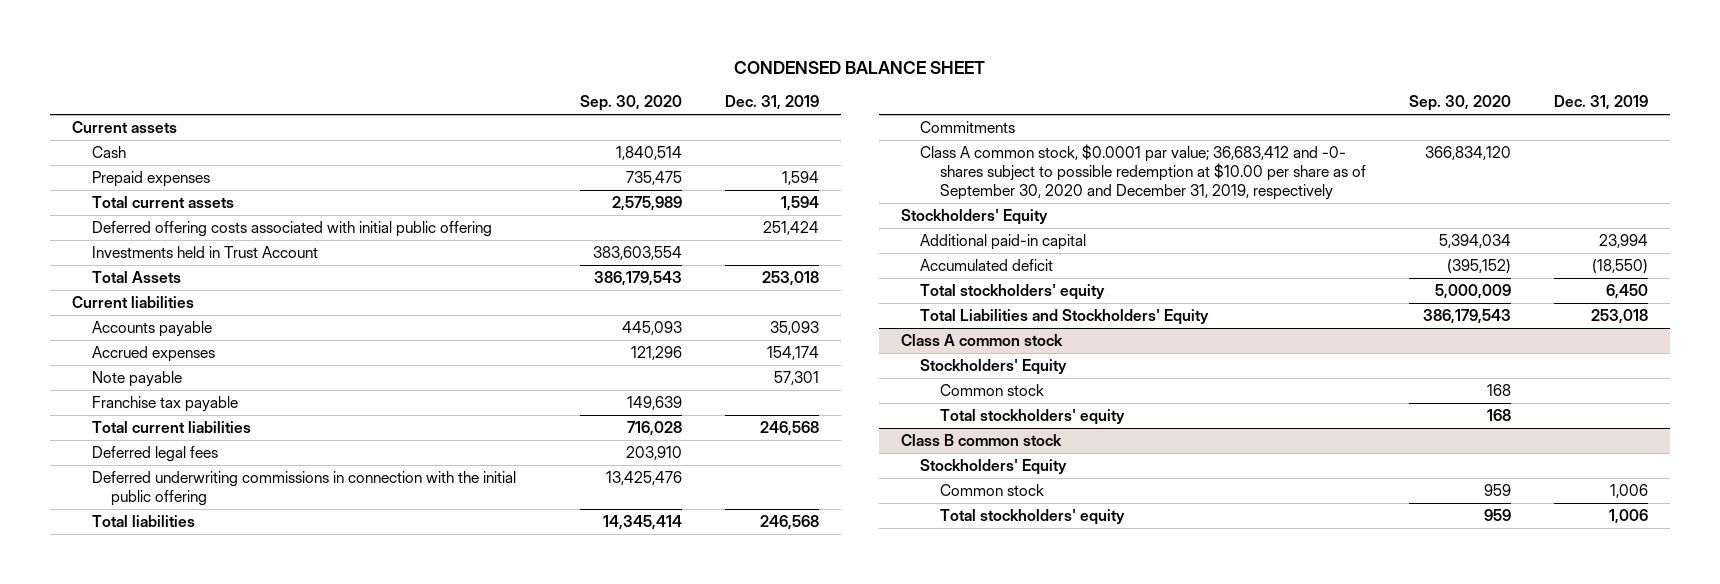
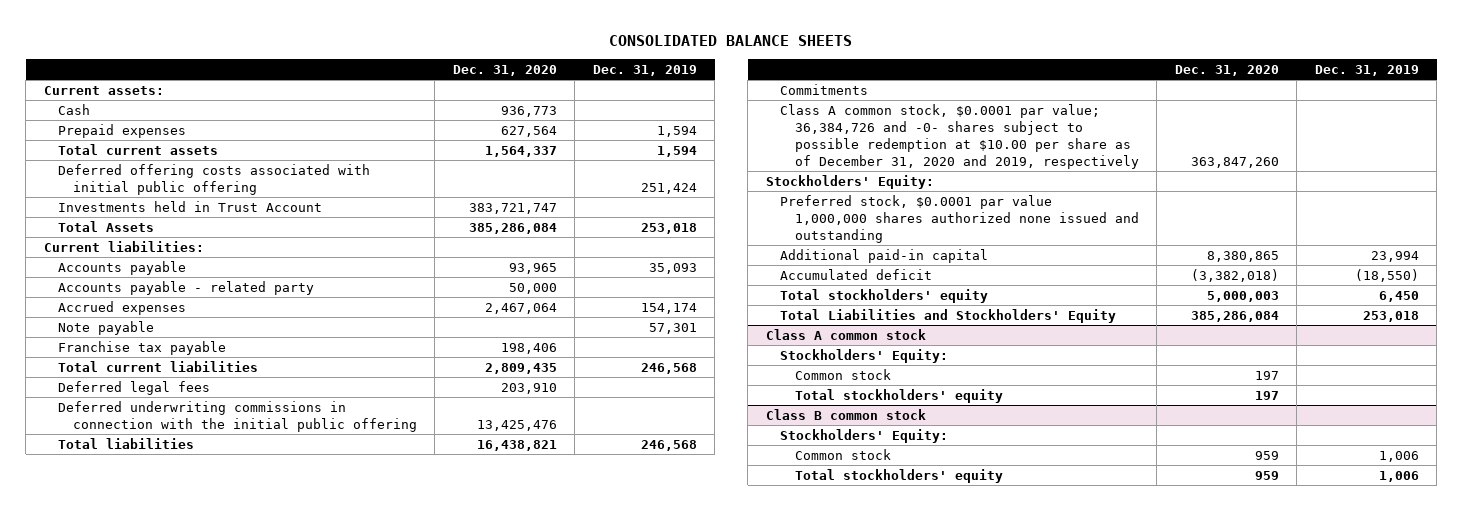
[734,61,986,75] CONDENSED BALANCE SHEET -> [609,34,853,46] CONSOLIDATED BALANCE SHEETS
[580,95,683,112] Sep. 30, 2020 -> none
none -> [452,64,557,76] Dec. 31, 2020
[72,120,178,133] Current assets -> [43,85,164,95] Current assets:
[72,295,195,308] Current liabilities -> [43,240,204,252] Current liabilities:
none -> [58,280,315,295] Accounts payable - related party
[920,143,1366,201] Class A common stock, $0.0001 par value; 36,683,412 and -0- shares subject to possible redemption at $10.00 per share as of September 30, 2020 and December 31, 2019, respectively -> [780,103,1139,169] Class A common stock, $0.0001 par value; 36,384,726 and -0- shares subject to possible redemption at $10.00 per share as of December 31, 2020 and 2019, respectively
[900,208,1048,225] Stockholders' Equity -> [765,174,934,189] Stockholders' Equity:
none -> [780,194,1139,243] Preferred stock, $0.0001 par value 1,000,000 shares authorized none issued and outstanding
[920,358,1068,375] Stockholders' Equity -> [780,348,949,363] Stockholders' Equity:
[920,458,1068,475] Stockholders' Equity -> [780,428,949,443] Stockholders' Equity:

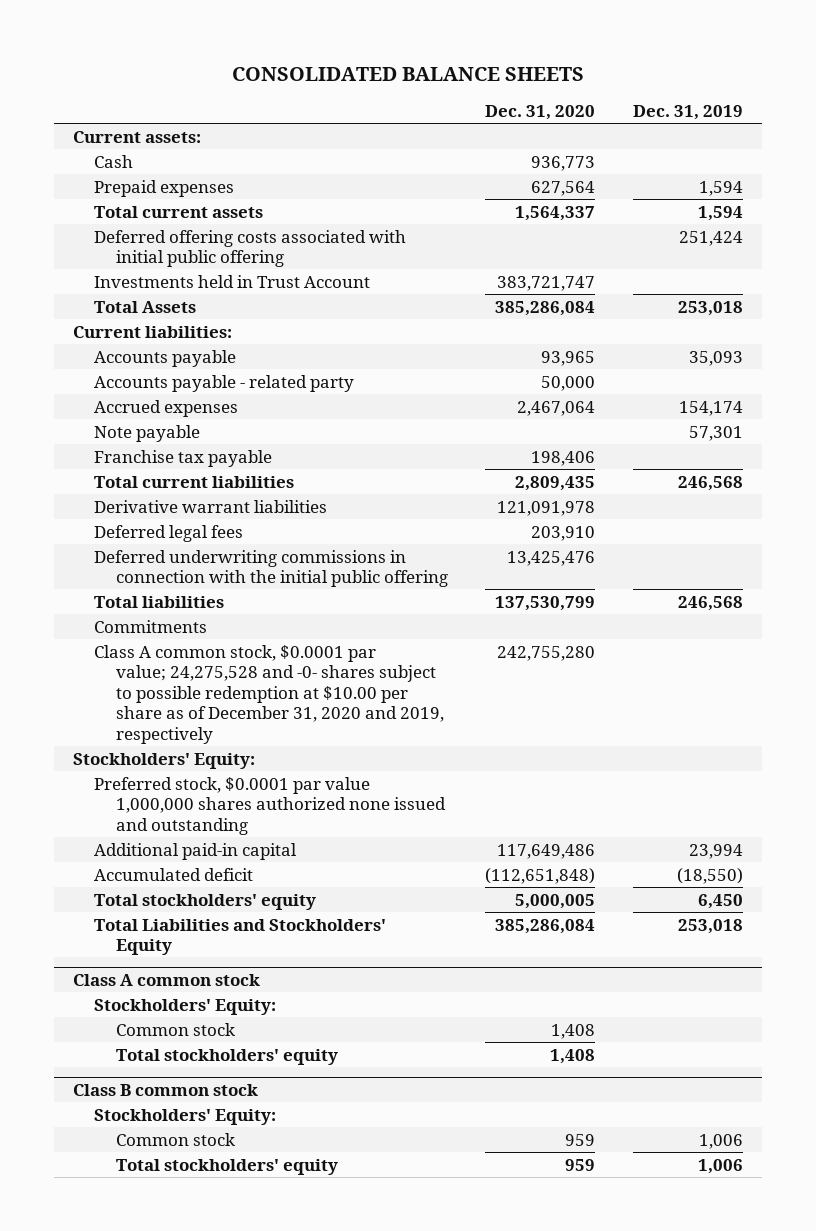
none -> [94,499,328,513] Derivative warrant liabilities
[476,439,557,451] 16,438,821 -> [495,595,596,611] 137,530,799
[780,103,1139,169] Class A common stock, $0.0001 par value; 36,384,726 and -0- shares subject to possible redemption at $10.00 per share as of December 31, 2020 and 2019, respectively -> [94,644,444,744] Class A common stock, $0.0001 par value; 24,275,528 and -0- shares subject to possible redemption at $10.00 per share as of December 31, 2020 and 2019, respectively
[1190,156,1279,168] 363,847,260 -> [497,645,596,661] 242,755,280
[1206,250,1279,262] 8,380,865 -> [497,843,596,859] 117,649,486
[1190,268,1279,282] (3,382,018) -> [485,867,596,884] (112,651,848)
[1206,290,1279,302] 5,000,003 -> [515,893,596,909] 5,000,005
[1254,370,1279,380] 197 -> [551,1023,596,1039] 1,408
[1254,390,1279,400] 197 -> [550,1048,596,1064] 1,408

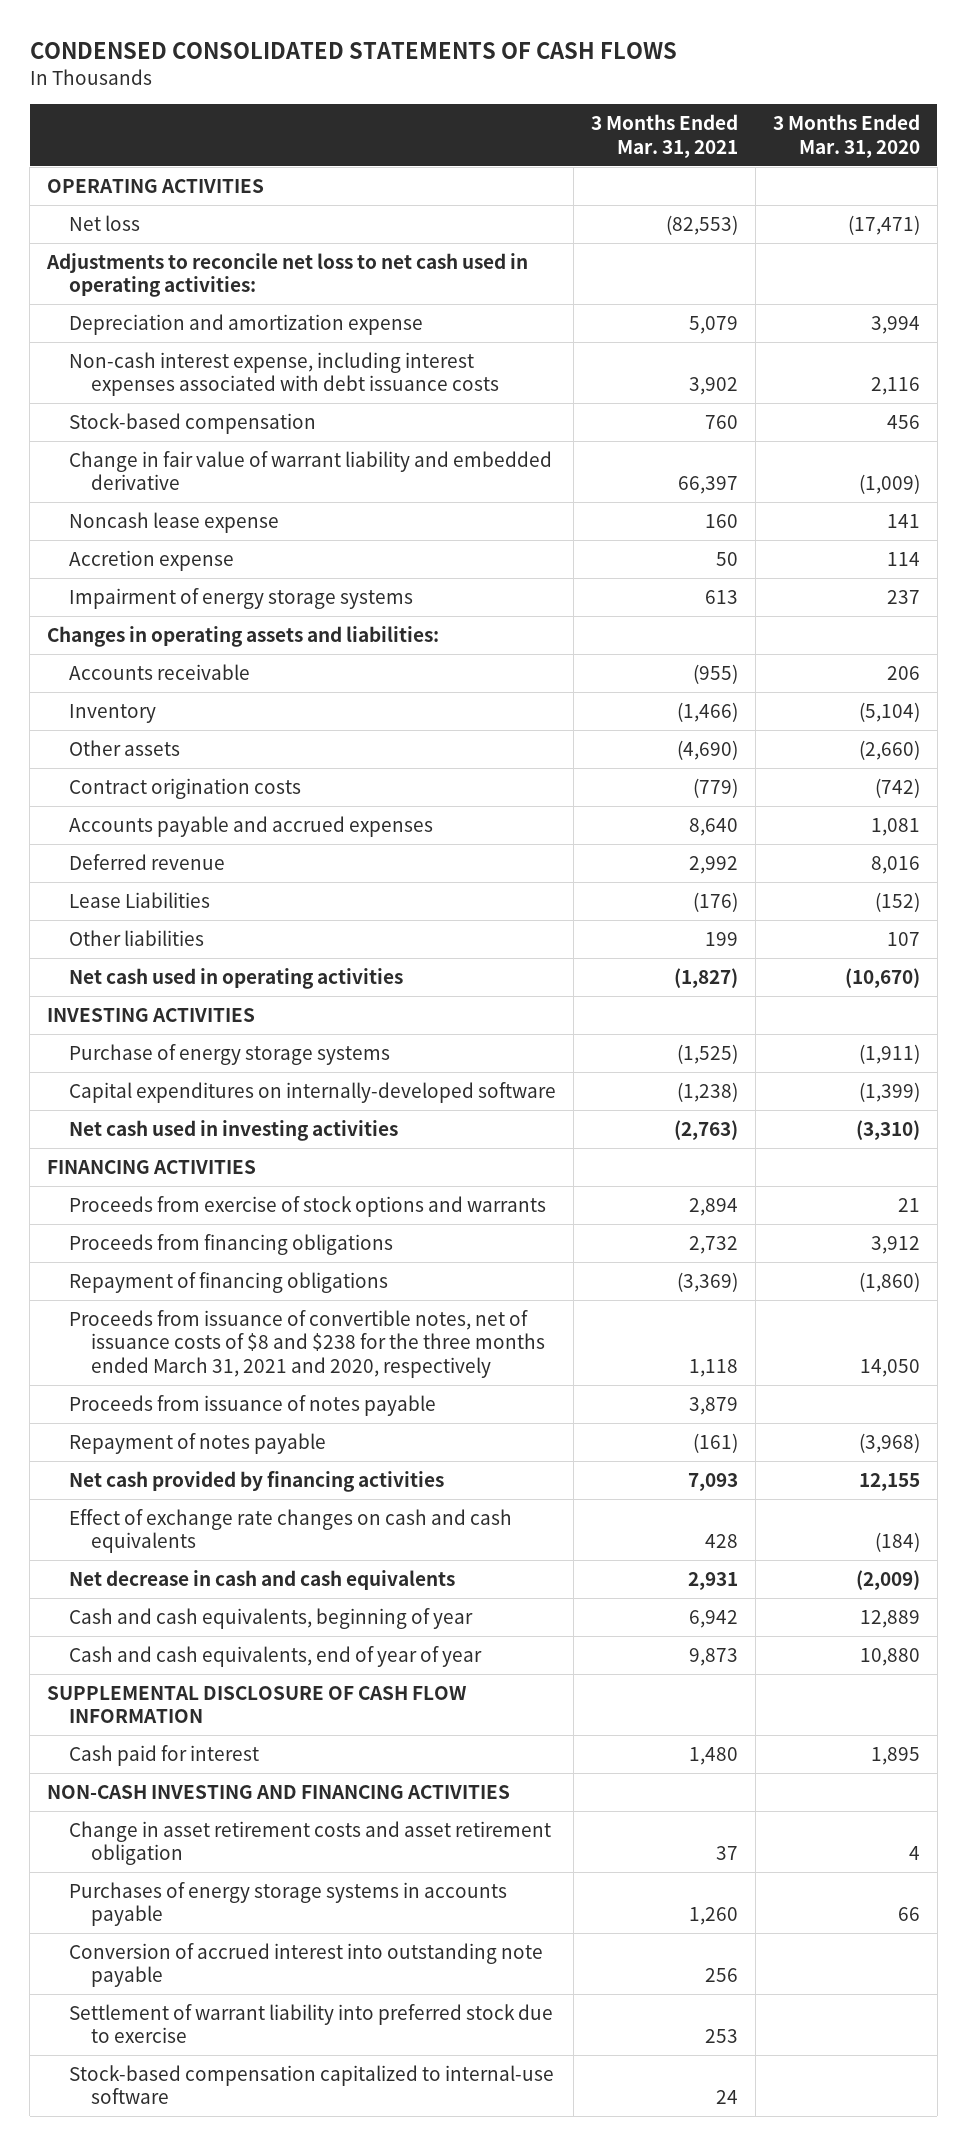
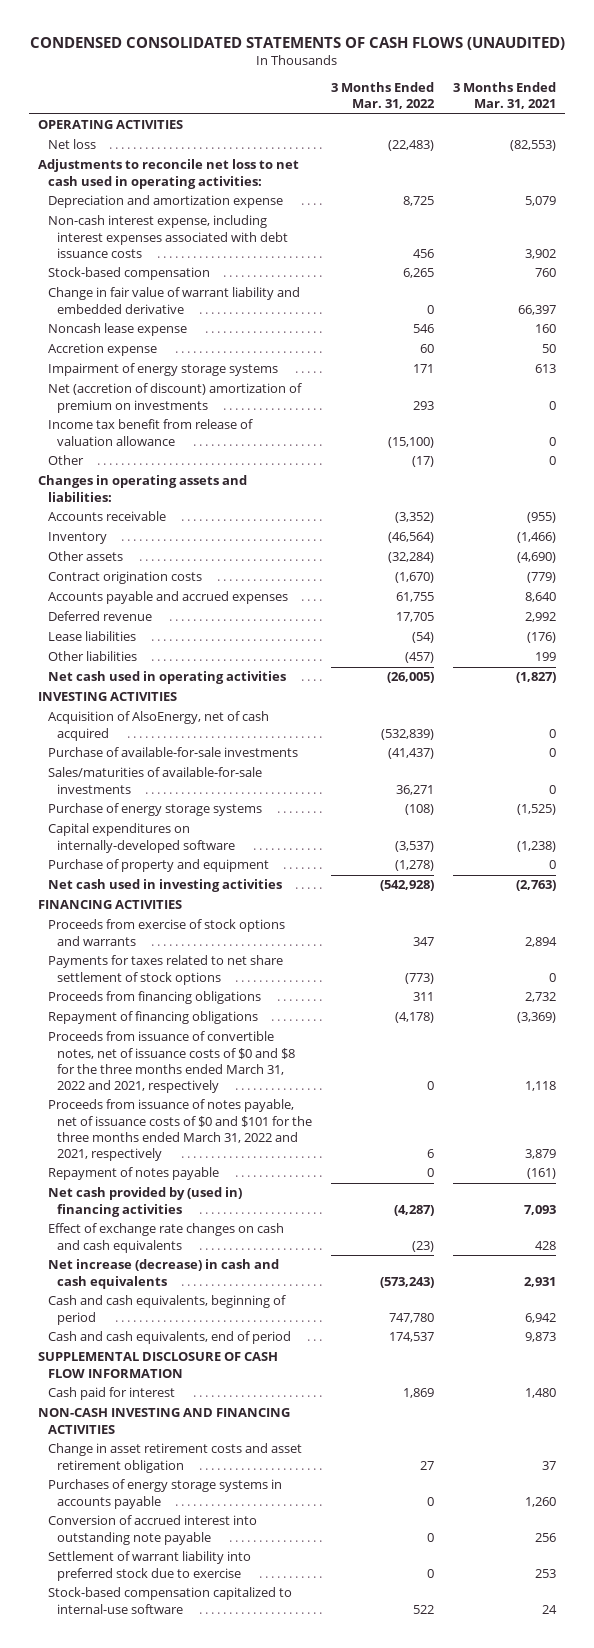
[29,42,677,60] CONDENSED CONSOLIDATED STATEMENTS OF CASH FLOWS -> [30,37,566,51] CONDENSED CONSOLIDATED STATEMENTS OF CASH FLOWS (UNAUDITED)
[772,114,920,158] 3 Months Ended Mar. 31, 2020 -> none
none -> [331,82,436,110] 3 Months Ended Mar. 31, 2022
none -> [47,383,302,413] Net (accretion of discount) amortization of premium on investments
none -> [47,419,253,446] Income tax benefit from release of valuation allowance
none -> [47,455,84,466] Other
[68,891,210,908] Lease Liabilities -> [47,631,136,642] Lease liabilities
none -> [47,711,269,741] Acquisition of AlsoEnergy, net of cash acquired
none -> [47,747,298,758] Purchase of available-for-sale investments
none -> [47,767,262,794] Sales/maturities of available-for-sale investments
none -> [47,859,269,873] Purchase of property and equipment
none -> [47,955,283,985] Payments for taxes related to net share settlement of stock options
[68,1309,545,1378] Proceeds from issuance of convertible notes, net of issuance costs of $8 and $238 for the three months ended March 31, 2021 and 2020, respectively -> [47,1031,296,1093] Proceeds from issuance of convertible notes, net of issuance costs of $0 and $8 for the three months ended March 31, 2022 and 2021, respectively
[68,1394,436,1416] Proceeds from issuance of notes payable -> [47,1099,313,1161] Proceeds from issuance of notes payable, net of issuance costs of $0 and $101 for the three months ended March 31, 2022 and 2021, respectively
[68,1470,444,1492] Net cash provided by financing activities -> [47,1187,242,1217] Net cash provided by (used in) financing activities
[68,1569,455,1590] Net decrease in cash and cash equivalents -> [47,1259,279,1289] Net increase (decrease) in cash and cash equivalents
[68,1607,473,1629] Cash and cash equivalents, beginning of year -> [47,1295,286,1325] Cash and cash equivalents, beginning of period
[68,1645,482,1667] Cash and cash equivalents, end of year of year -> [47,1331,291,1345] Cash and cash equivalents, end of period

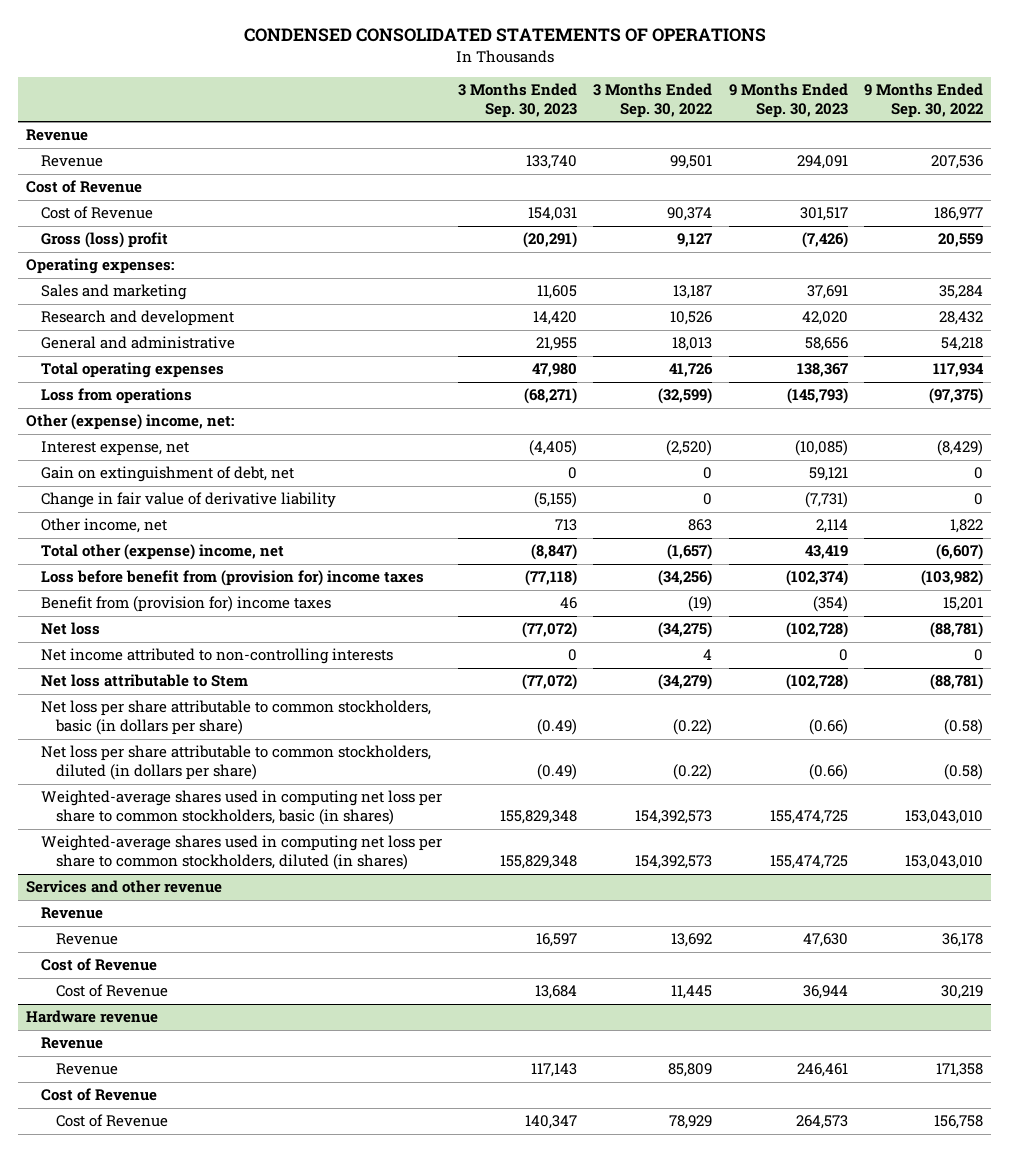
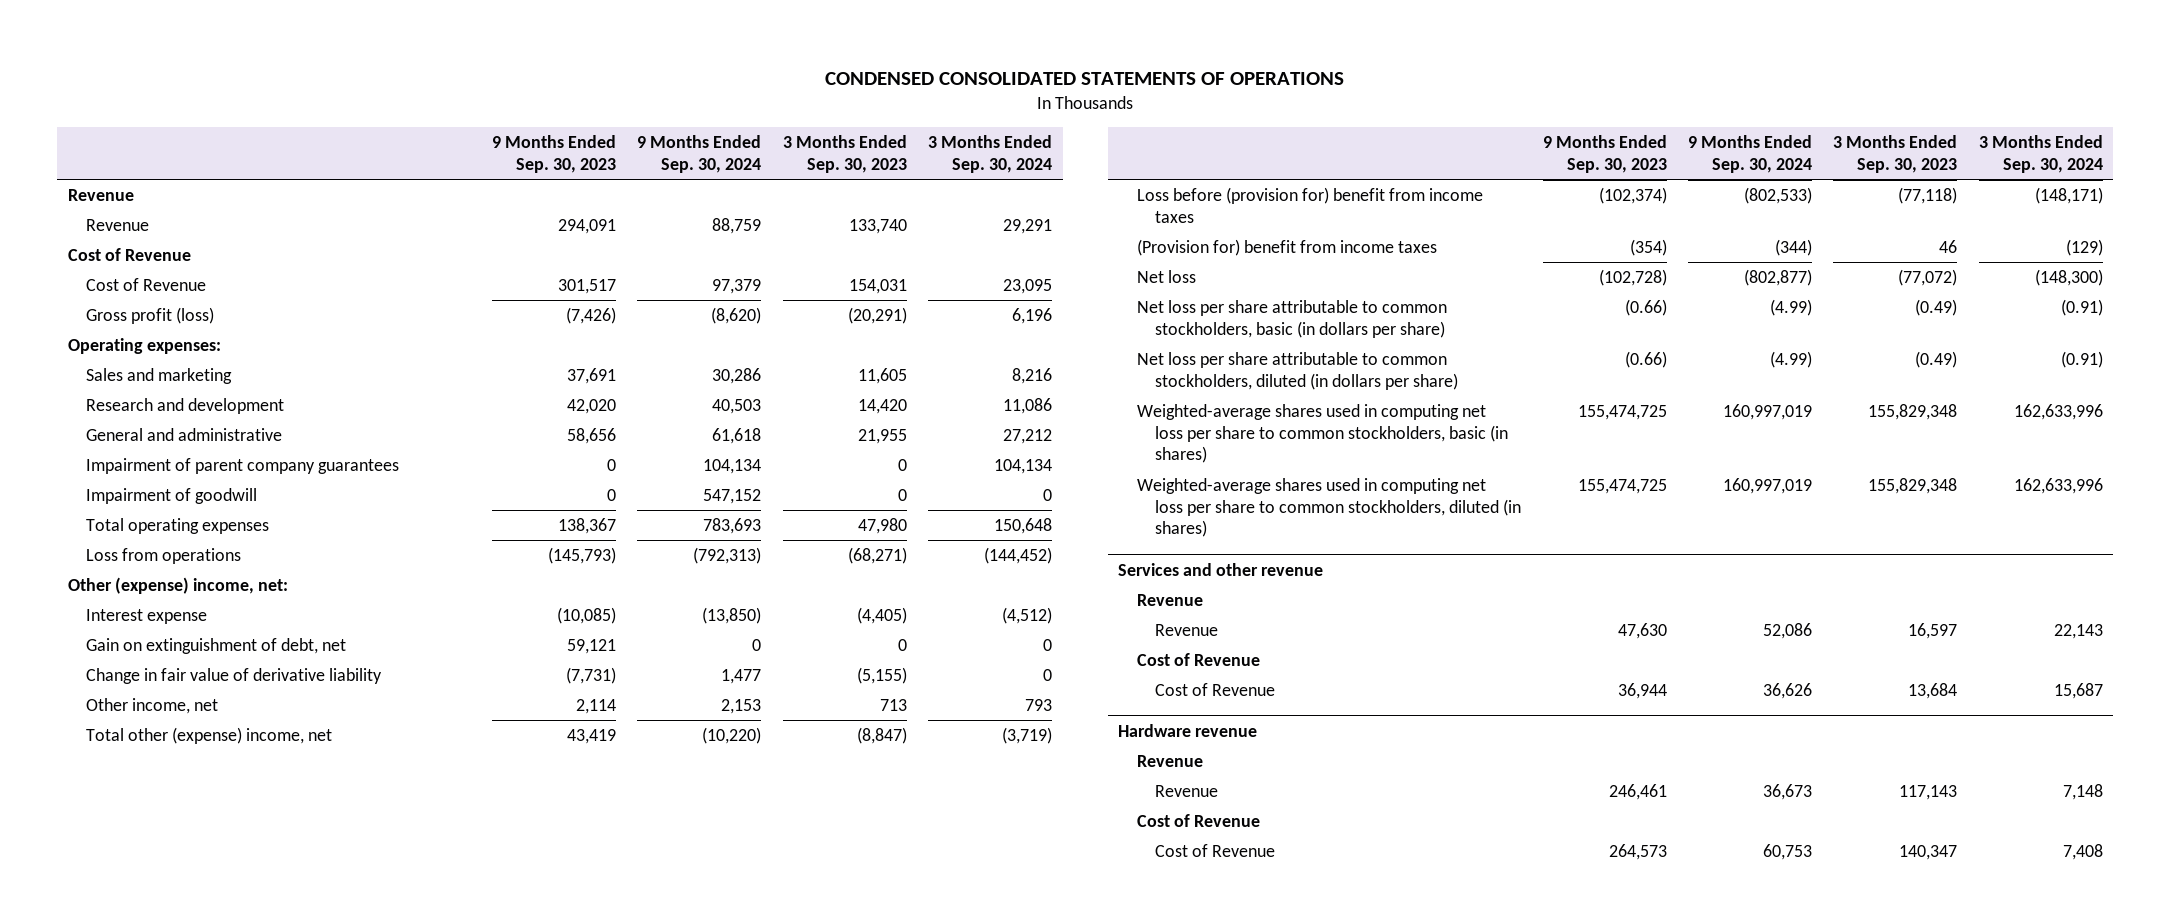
[593,82,713,118] 3 Months Ended Sep. 30, 2022 -> none
[864,82,984,118] 9 Months Ended Sep. 30, 2022 -> none
none -> [637,135,762,173] 9 Months Ended Sep. 30, 2024
none -> [927,135,1052,173] 3 Months Ended Sep. 30, 2024
[40,232,168,249] Gross (loss) profit -> [85,306,214,324] Gross profit (loss)
none -> [85,457,399,474] Impairment of parent company guarantees
none -> [85,487,257,504] Impairment of goodwill
[40,441,189,457] Interest expense, net -> [85,608,207,624] Interest expense
[40,570,424,587] Loss before benefit from (provision for) income taxes -> [1136,186,1483,223] Loss before (provision for) benefit from income taxes
[40,596,331,613] Benefit from (provision for) income taxes -> [1136,238,1437,256] (Provision for) benefit from income taxes
[40,648,393,665] Net income attributed to non-controlling interests -> none
[40,674,248,688] Net loss attributable to Stem -> none

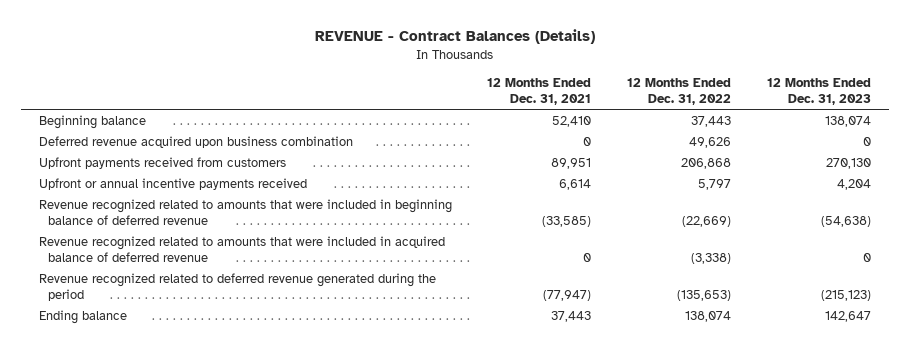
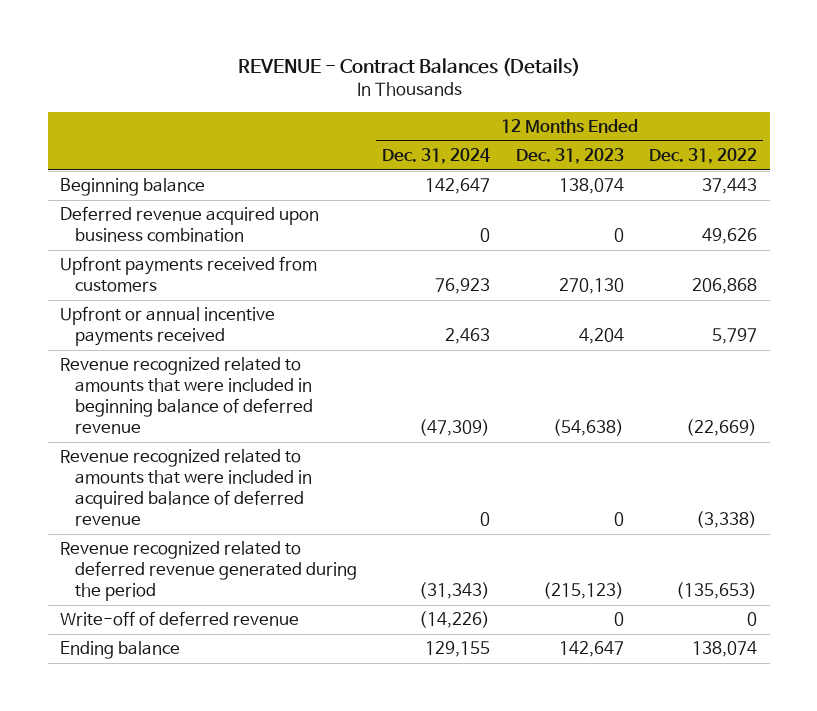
[487,77,592,106] 12 Months Ended Dec. 31, 2021 -> none
none -> [382,147,491,164] Dec. 31, 2024
none -> [60,611,300,627] Write-off of deferred revenue

